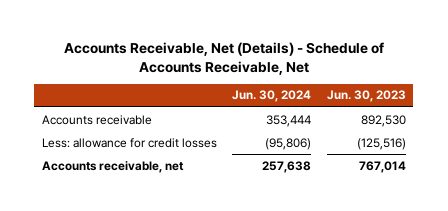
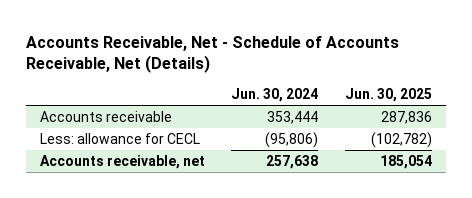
[63,42,384,75] Accounts Receivable, Net (Details) - Schedule of Accounts Receivable, Net -> [26,35,400,74] Accounts Receivable, Net - Schedule of Accounts Receivable, Net (Details)
[326,90,406,103] Jun. 30, 2023 -> none
none -> [345,88,433,103] Jun. 30, 2025
[42,137,218,148] Less: allowance for credit losses -> [39,132,200,144] Less: allowance for CECL

